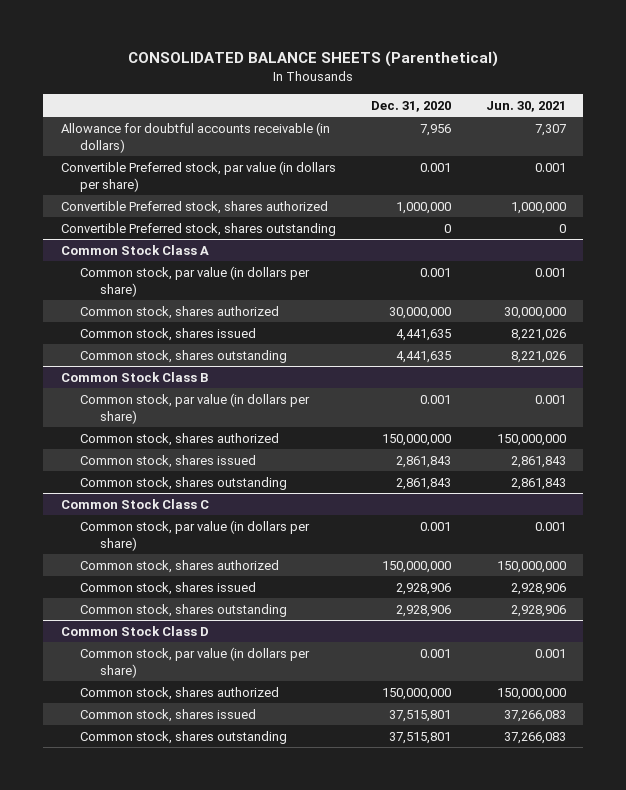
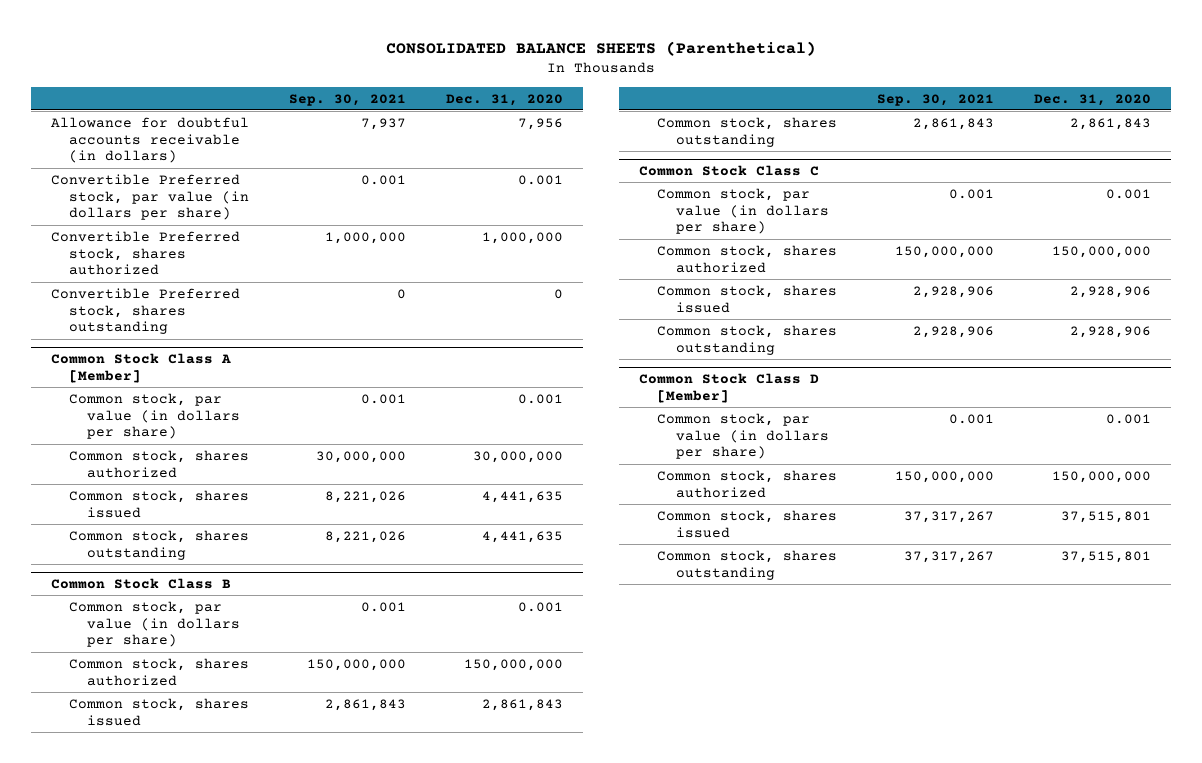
[485,100,566,112] Jun. 30, 2021 -> none
none -> [289,93,407,106] Sep. 30, 2021
[60,244,209,255] Common Stock Class A -> [50,353,231,384] Common Stock Class A [Member]
[60,625,209,636] Common Stock Class D -> [638,373,819,404] Common Stock Class D [Member]

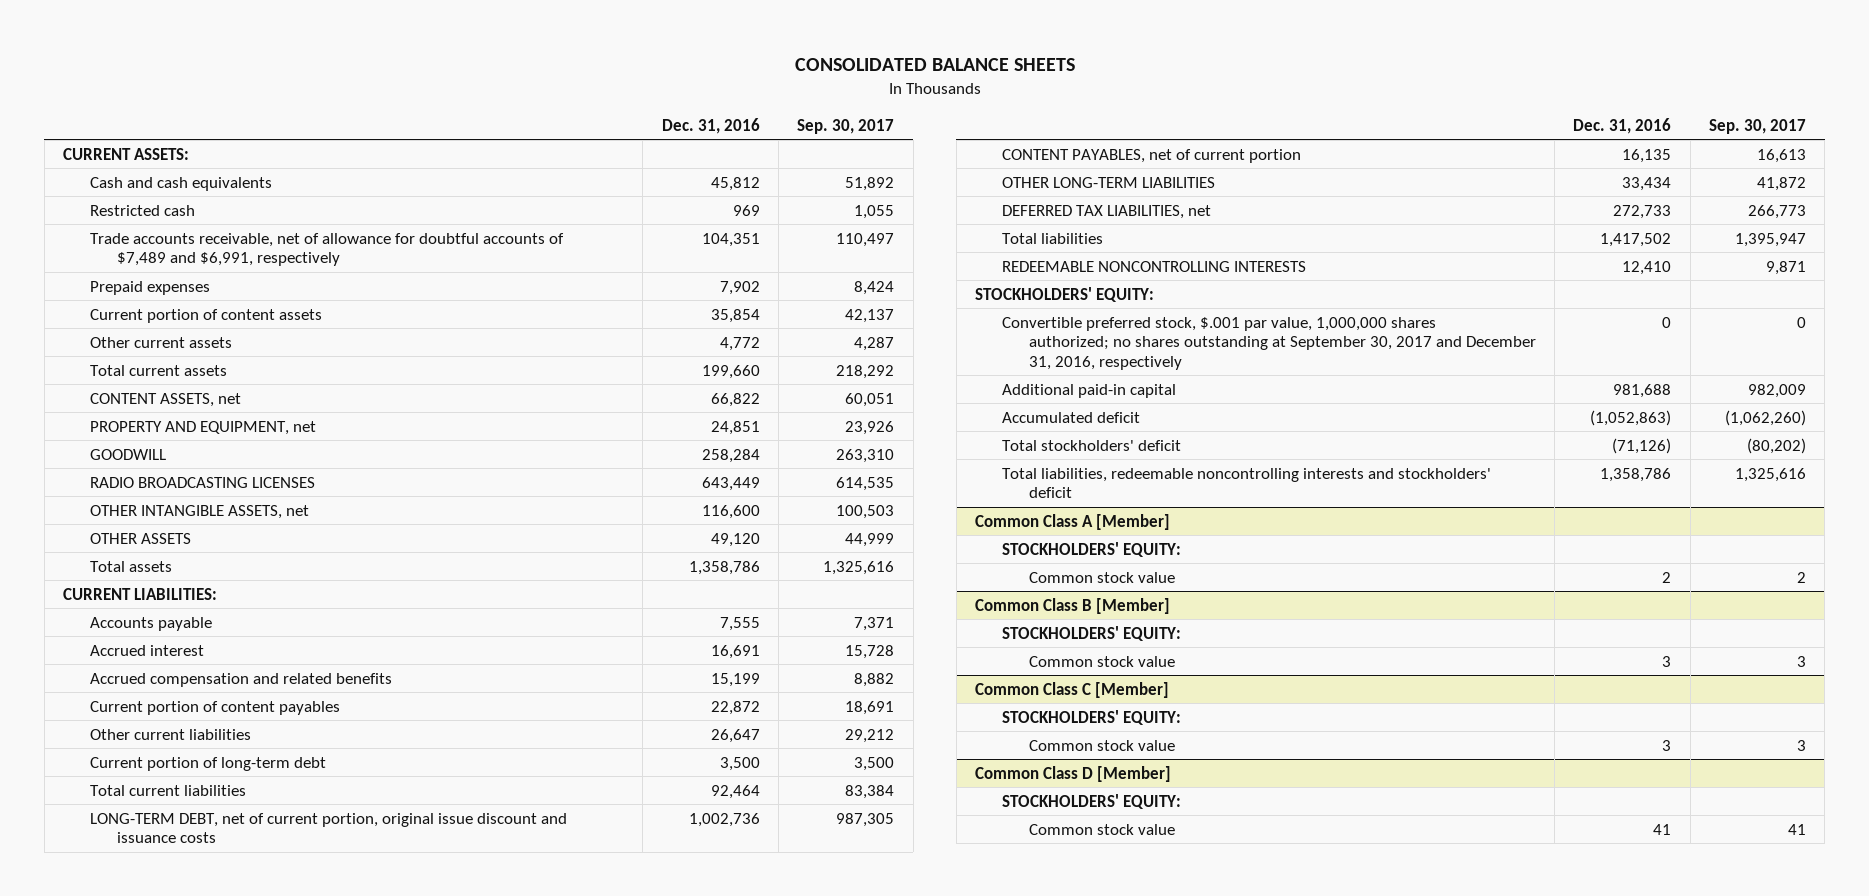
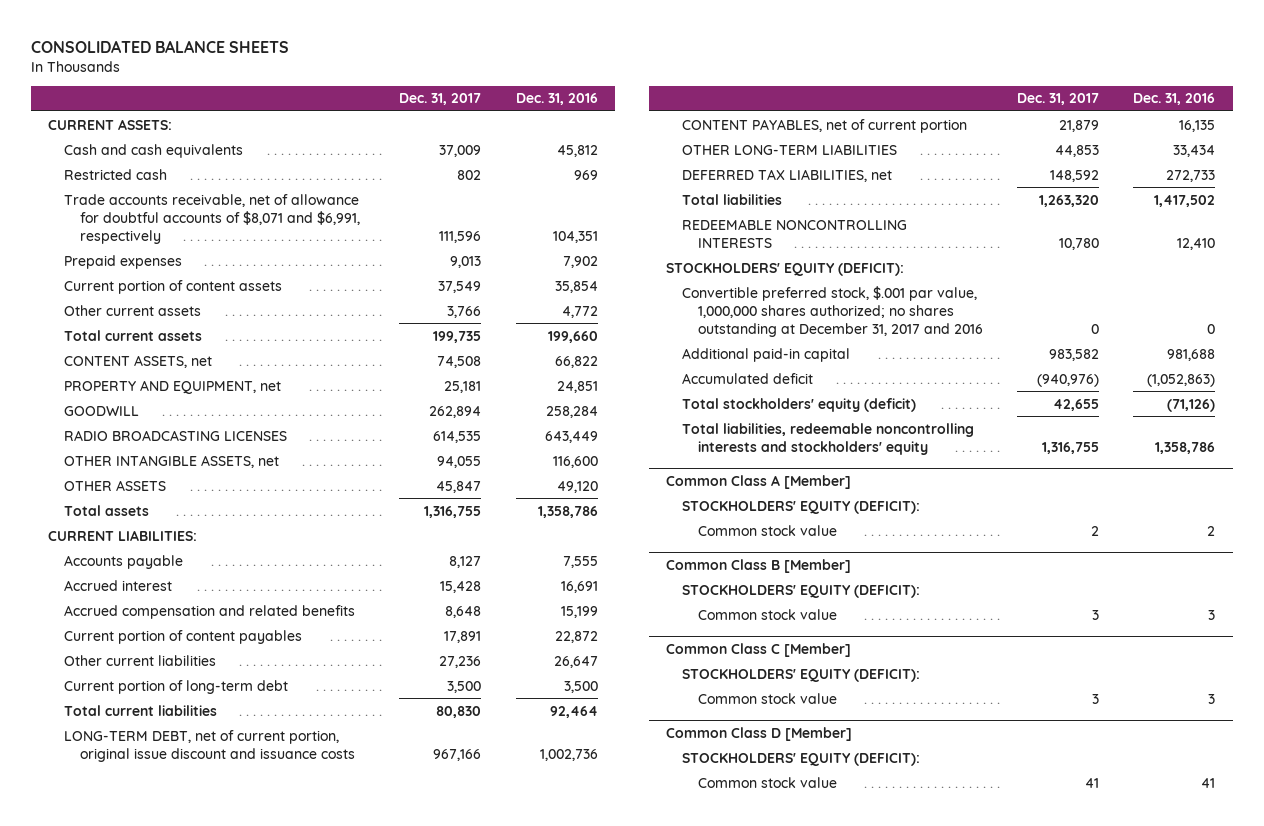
[797,118,895,134] Sep. 30, 2017 -> none
none -> [399,93,482,106] Dec. 31, 2017
[90,232,565,267] Trade accounts receivable, net of allowance for doubtful accounts of $7,489 and $6,991, respectively -> [64,193,361,244] Trade accounts receivable, net of allowance for doubtful accounts of $8,071 and $6,991, respectively
[974,286,1154,302] STOCKHOLDERS' EQUITY: -> [666,262,905,276] STOCKHOLDERS' EQUITY (DEFICIT):
[1001,316,1536,371] Convertible preferred stock, $.001 par value, 1,000,000 shares authorized; no shares outstanding at September 30, 2017 and December 31, 2016, respectively -> [682,285,984,337] Convertible preferred stock, $.001 par value, 1,000,000 shares authorized; no shares outstanding at December 31, 2017 and 2016
[1001,439,1181,451] Total stockholders' deficit -> [682,397,917,412] Total stockholders' equity (deficit)
[1001,467,1491,499] Total liabilities, redeemable noncontrolling interests and stockholders' deficit -> [682,422,975,455] Total liabilities, redeemable noncontrolling interests and stockholders' equity
[1001,541,1181,557] STOCKHOLDERS' EQUITY: -> [682,500,921,514] STOCKHOLDERS' EQUITY (DEFICIT):
[1001,625,1181,641] STOCKHOLDERS' EQUITY: -> [682,584,921,598] STOCKHOLDERS' EQUITY (DEFICIT):
[1001,709,1181,725] STOCKHOLDERS' EQUITY: -> [682,668,921,682] STOCKHOLDERS' EQUITY (DEFICIT):
[1001,793,1181,809] STOCKHOLDERS' EQUITY: -> [682,752,921,766] STOCKHOLDERS' EQUITY (DEFICIT):

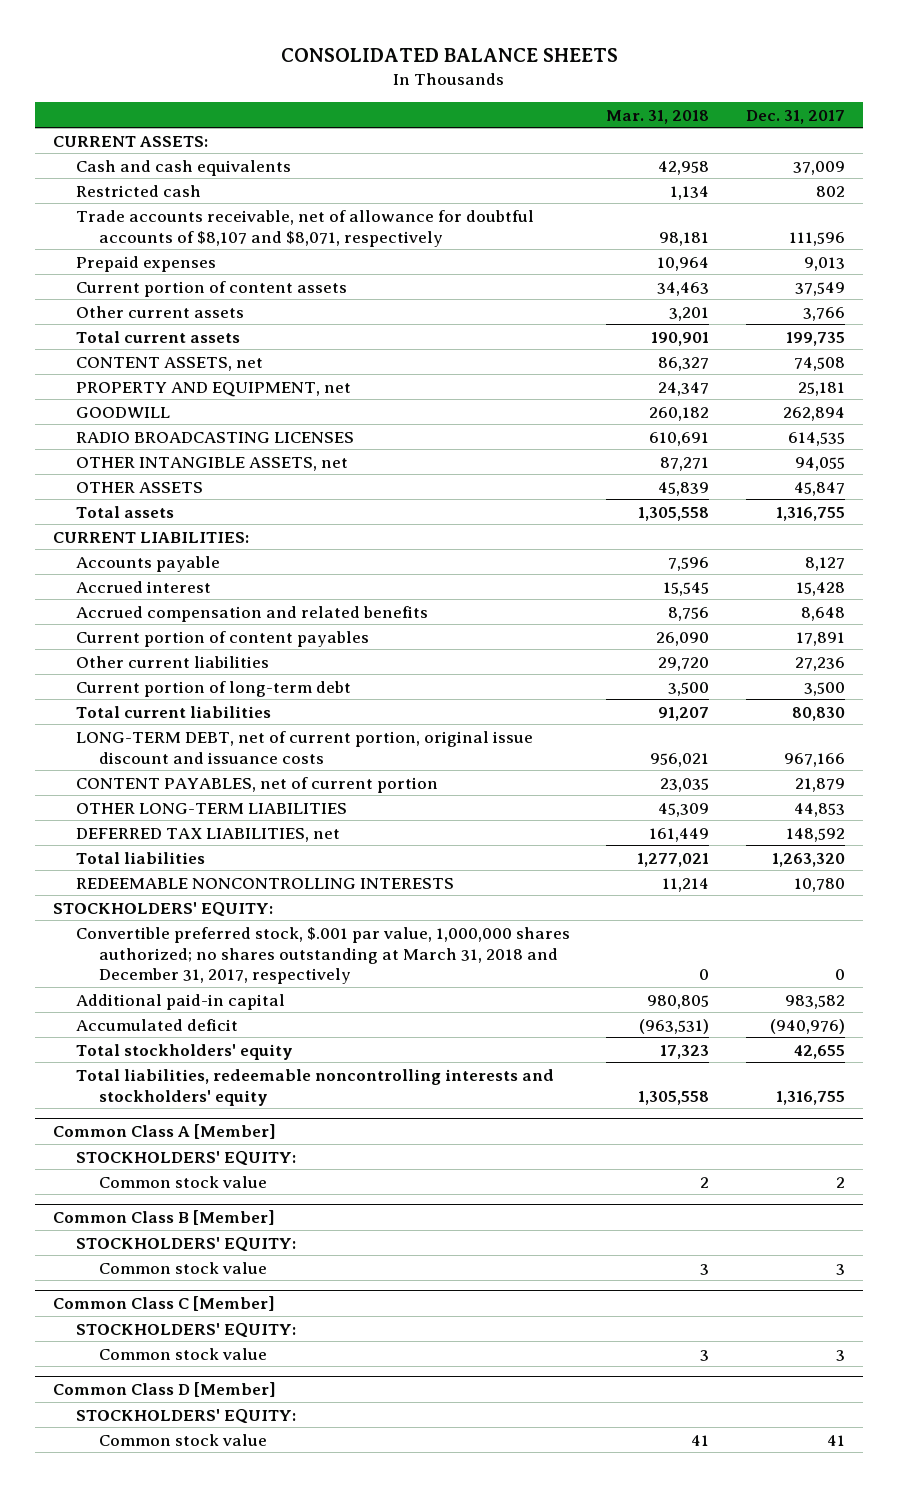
[515,93,598,106] Dec. 31, 2016 -> none
none -> [606,109,710,124] Mar. 31, 2018
[64,193,361,244] Trade accounts receivable, net of allowance for doubtful accounts of $8,071 and $6,991, respectively -> [76,209,535,247] Trade accounts receivable, net of allowance for doubtful accounts of $8,107 and $8,071, respectively
[666,262,905,276] STOCKHOLDERS' EQUITY (DEFICIT): -> [53,901,274,917] STOCKHOLDERS' EQUITY:
[682,285,984,337] Convertible preferred stock, $.001 par value, 1,000,000 shares authorized; no shares outstanding at December 31, 2017 and 2016 -> [76,926,571,985] Convertible preferred stock, $.001 par value, 1,000,000 shares authorized; no shares outstanding at March 31, 2018 and December 31, 2017, respectively
[682,397,917,412] Total stockholders' equity (deficit) -> [76,1043,294,1060] Total stockholders' equity
[682,500,921,514] STOCKHOLDERS' EQUITY (DEFICIT): -> [76,1150,297,1166] STOCKHOLDERS' EQUITY:
[682,584,921,598] STOCKHOLDERS' EQUITY (DEFICIT): -> [76,1236,297,1252] STOCKHOLDERS' EQUITY:
[682,668,921,682] STOCKHOLDERS' EQUITY (DEFICIT): -> [76,1322,297,1338] STOCKHOLDERS' EQUITY:
[682,752,921,766] STOCKHOLDERS' EQUITY (DEFICIT): -> [76,1408,297,1424] STOCKHOLDERS' EQUITY:

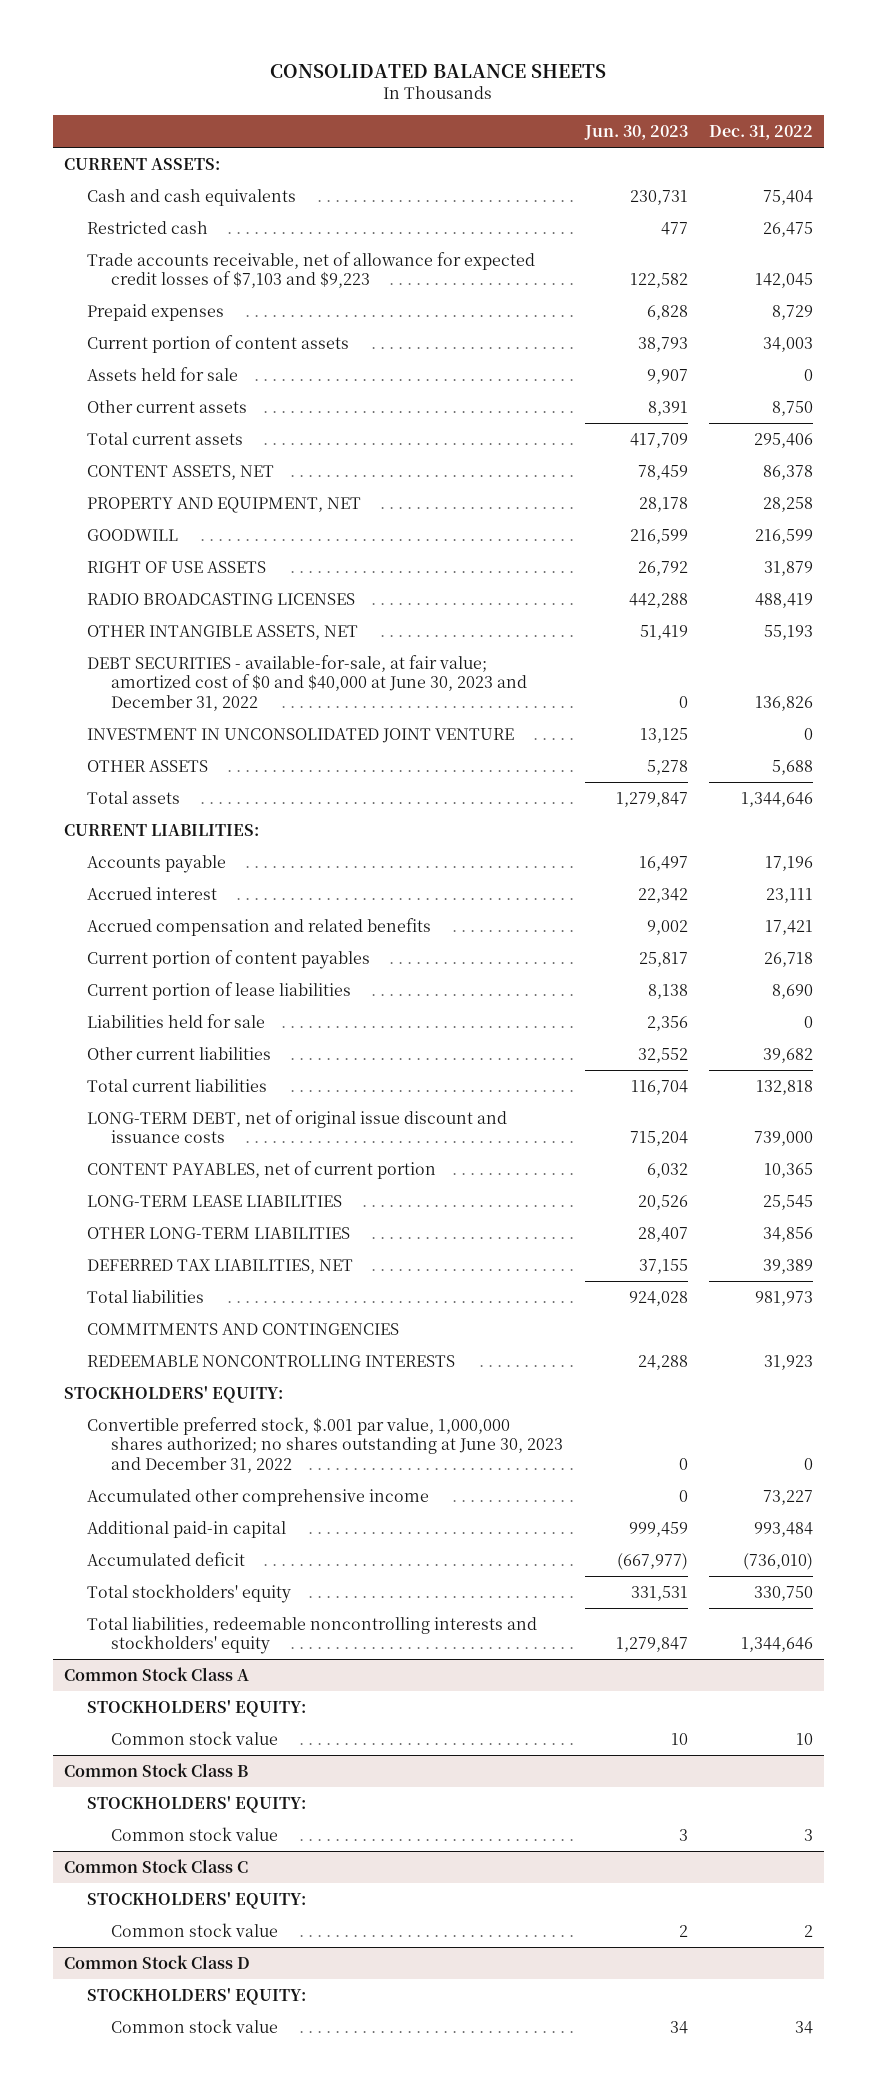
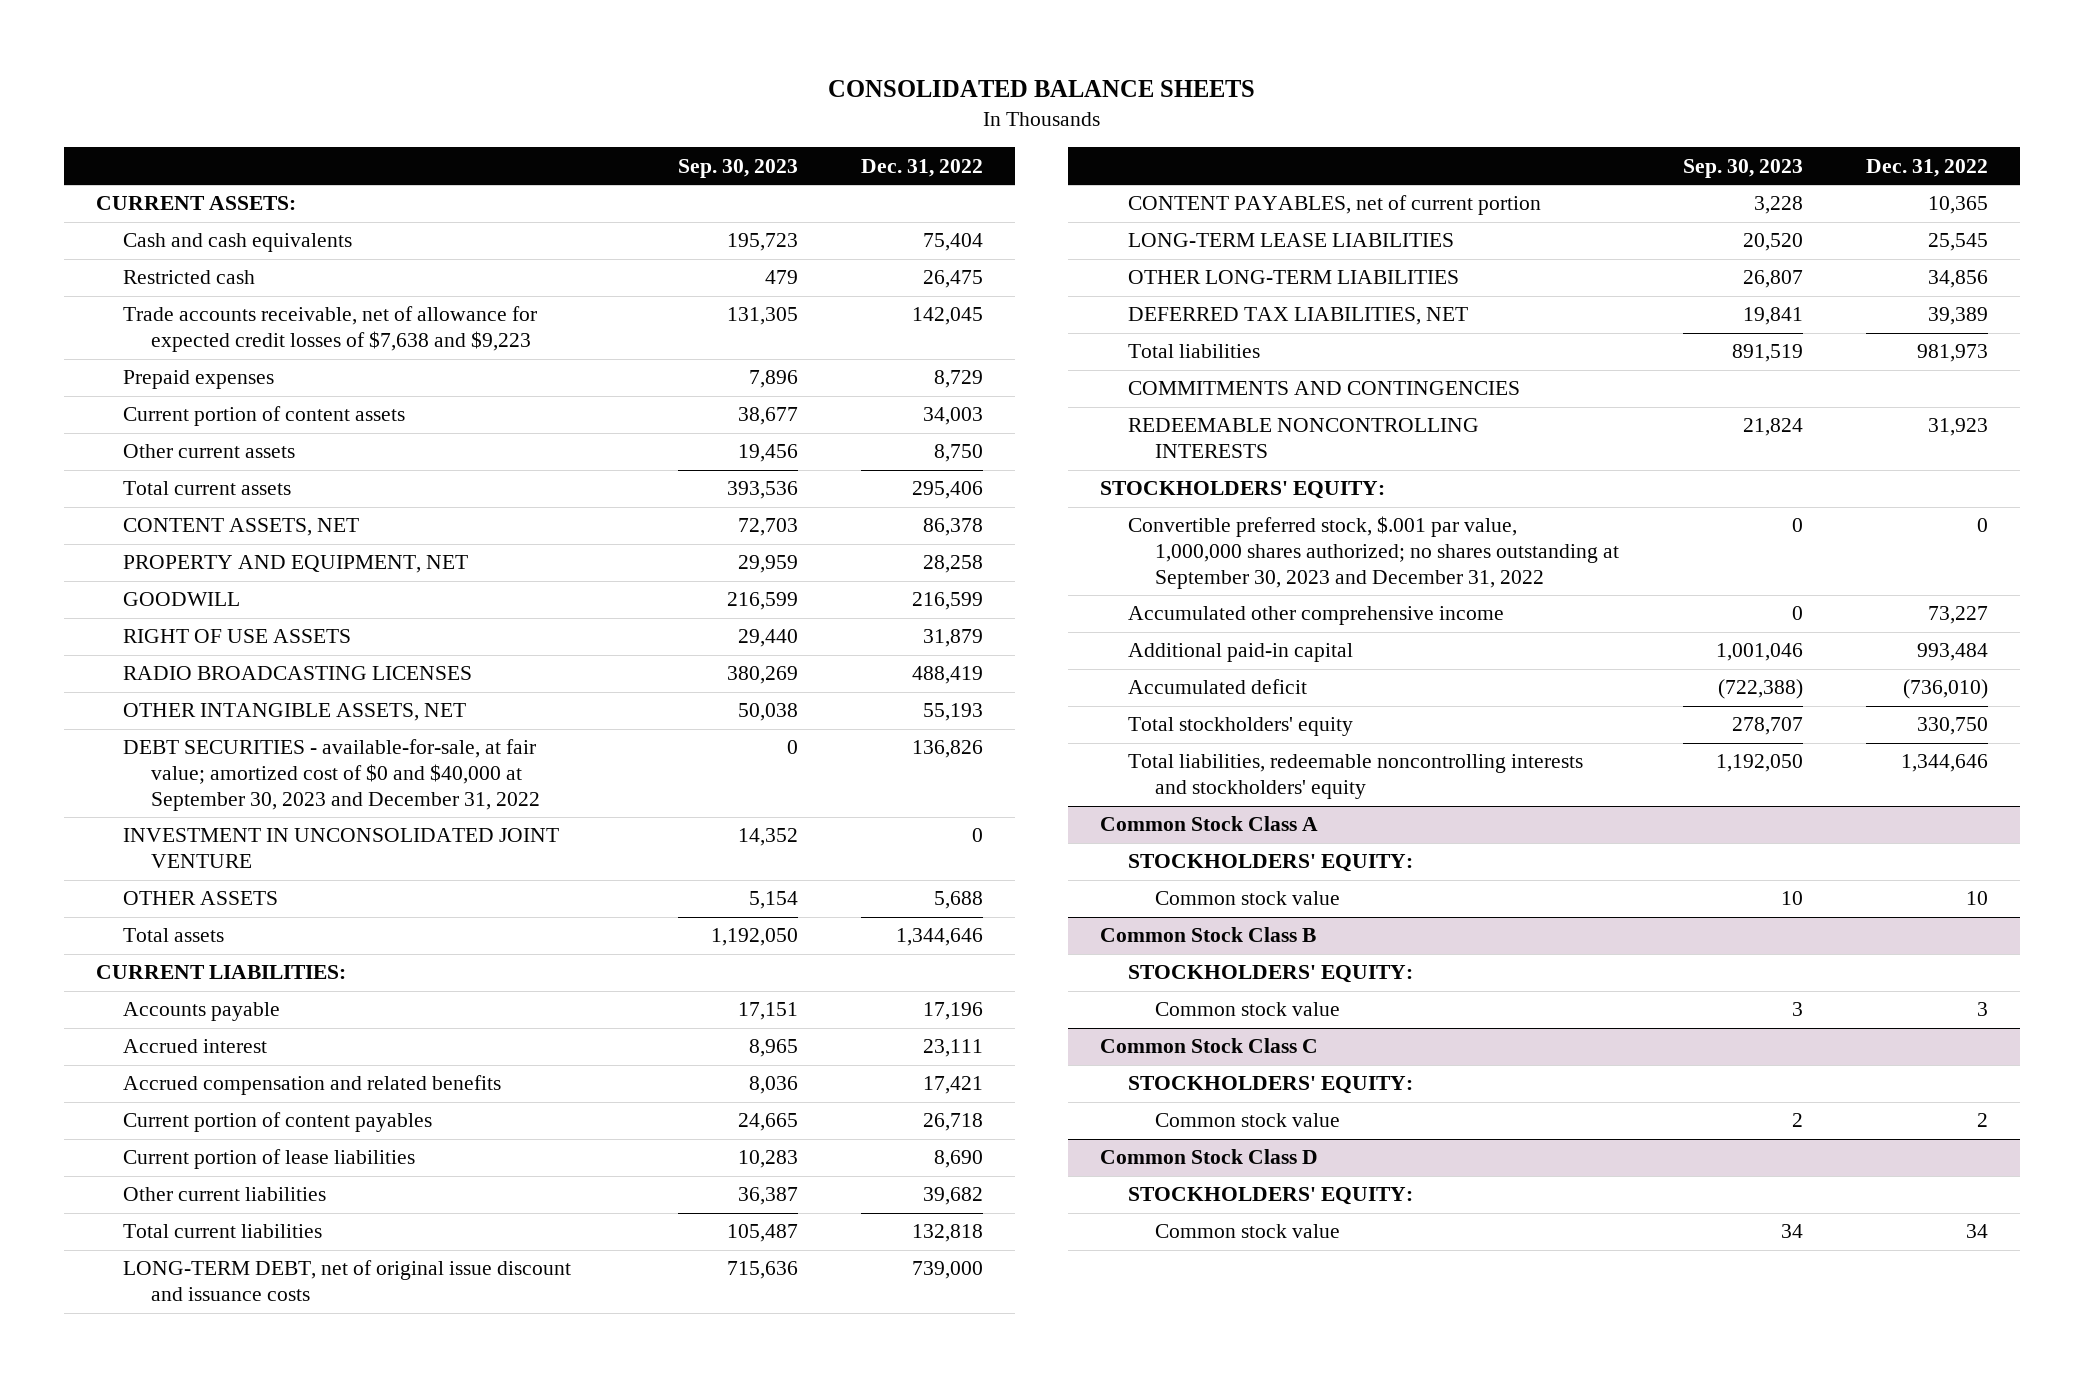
[583,125,688,141] Jun. 30, 2023 -> none
none -> [678,158,799,178] Sep. 30, 2023
[87,251,536,289] Trade accounts receivable, net of allowance for expected credit losses of $7,103 and $9,223 -> [123,306,538,353] Trade accounts receivable, net of allowance for expected credit losses of $7,638 and $9,223
[87,366,239,381] Assets held for sale -> none
[87,654,527,712] DEBT SECURITIES - available-for-sale, at fair value; amortized cost of $0 and $40,000 at June 30, 2023 and December 31, 2022 -> [123,739,540,811] DEBT SECURITIES - available-for-sale, at fair value; amortized cost of $0 and $40,000 at September 30, 2023 and December 31, 2022
[87,1013,266,1028] Liabilities held for sale -> none
[87,1416,563,1474] Convertible preferred stock, $.001 par value, 1,000,000 shares authorized; no shares outstanding at June 30, 2023 and December 31, 2022 -> [1127,516,1620,589] Convertible preferred stock, $.001 par value, 1,000,000 shares authorized; no shares outstanding at September 30, 2023 and December 31, 2022

